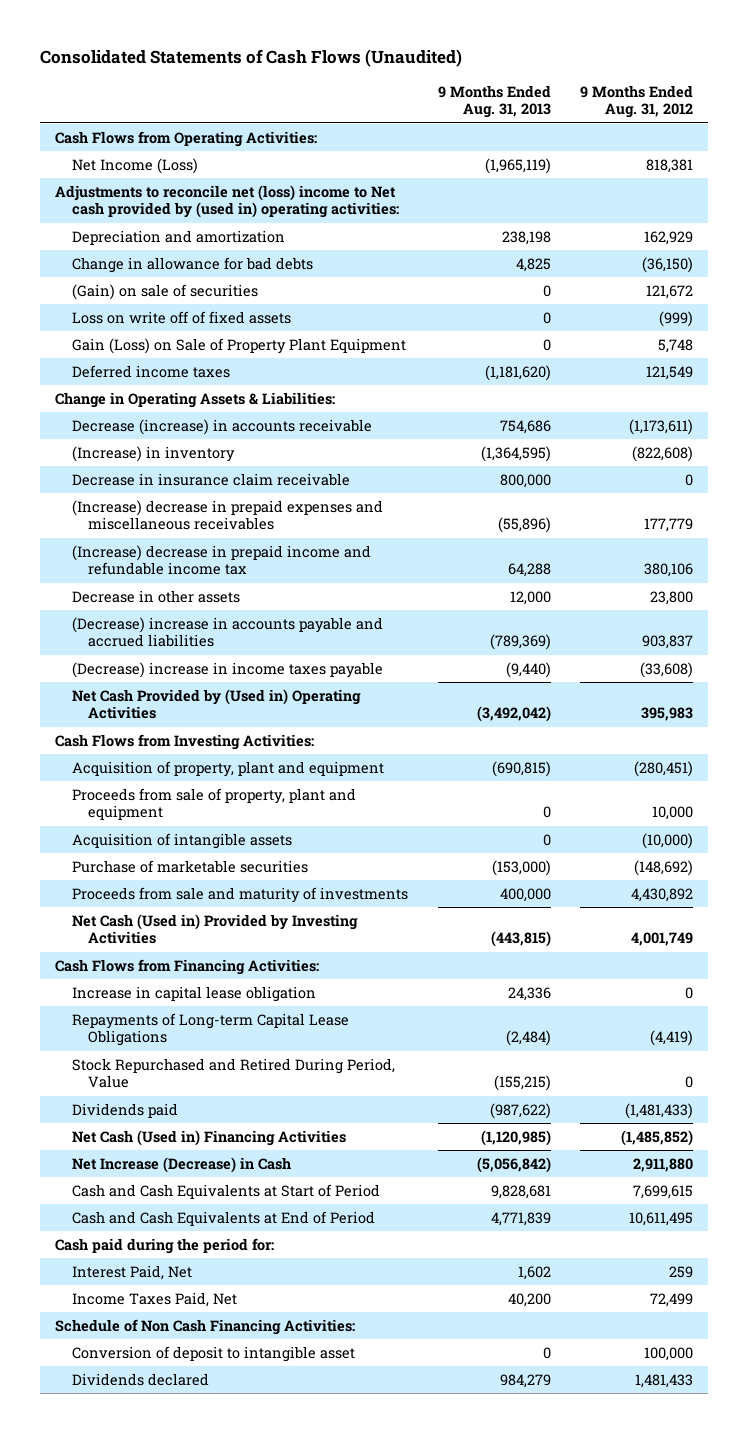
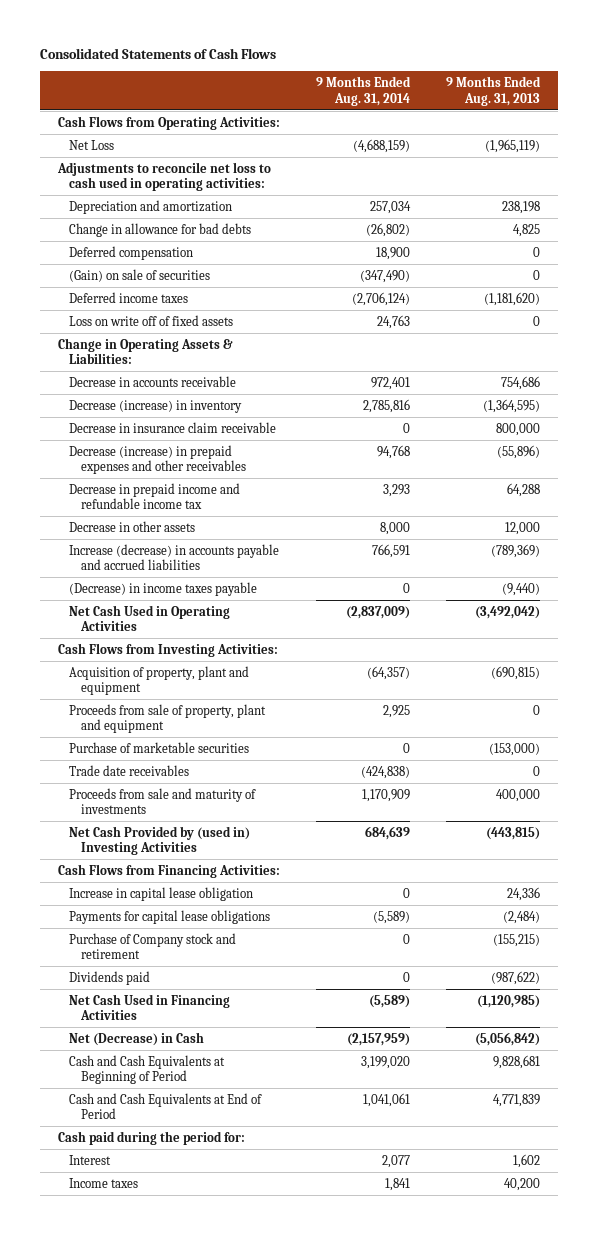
[40,49,463,68] Consolidated Statements of Cash Flows (Unaudited) -> [39,48,276,60] Consolidated Statements of Cash Flows
[580,84,694,119] 9 Months Ended Aug. 31, 2012 -> none
none -> [316,76,412,106] 9 Months Ended Aug. 31, 2014
[71,157,198,174] Net Income (Loss) -> [69,139,115,150] Net Loss
[55,184,399,219] Adjustments to reconcile net (loss) income to Net cash provided by (used in) operating activities: -> [56,161,271,192] Adjustments to reconcile net loss to cash used in operating activities:
none -> [69,245,194,260] Deferred compensation
[71,337,406,354] Gain (Loss) on Sale of Property Plant Equipment -> none
[71,310,291,324] Loss on write off of fixed assets -> [69,314,234,326] Loss on write off of fixed assets
[71,418,372,435] Decrease (increase) in accounts receivable -> [69,375,237,387] Decrease in accounts receivable
[71,445,235,462] (Increase) in inventory -> [69,399,243,413] Decrease (increase) in inventory
[71,499,383,531] (Increase) decrease in prepaid expenses and miscellaneous receivables -> [69,444,246,475] Decrease (increase) in prepaid expenses and other receivables
[71,544,371,576] (Increase) decrease in prepaid income and refundable income tax -> [69,482,241,510] Decrease in prepaid income and refundable income tax
[71,616,383,648] (Decrease) increase in accounts payable and accrued liabilities -> [69,543,280,571] Increase (decrease) in accounts payable and accrued liabilities
[71,661,383,678] (Decrease) increase in income taxes payable -> [69,581,258,596] (Decrease) in income taxes payable
[71,688,361,720] Net Cash Provided by (Used in) Operating Activities -> [69,604,231,632] Net Cash Used in Operating Activities
[71,832,292,849] Acquisition of intangible assets -> none
none -> [69,764,190,776] Trade date receivables
[71,913,358,945] Net Cash (Used in) Provided by Investing Activities -> [69,825,251,856] Net Cash Provided by (used in) Investing Activities
[71,1012,349,1047] Repayments of Long-term Capital Lease Obligations -> [69,909,271,924] Payments for capital lease obligations
[71,1057,395,1089] Stock Repurchased and Retired During Period, Value -> [69,932,237,960] Purchase of Company stock and retirement
[71,1129,346,1146] Net Cash (Used in) Financing Activities -> [69,993,231,1021] Net Cash Used in Financing Activities
[71,1156,291,1173] Net Increase (Decrease) in Cash -> [69,1031,205,1046] Net (Decrease) in Cash
[71,1183,380,1199] Cash and Cash Equivalents at Start of Period -> [69,1054,226,1085] Cash and Cash Equivalents at Beginning of Period
[55,1318,356,1335] Schedule of Non Cash Financing Activities: -> none
[71,1345,355,1362] Conversion of deposit to intangible asset -> none
[71,1372,209,1386] Dividends declared -> none
[71,1264,192,1280] Interest Paid, Net -> [69,1154,112,1165] Interest
[71,1291,237,1307] Income Taxes Paid, Net -> [69,1177,139,1188] Income taxes

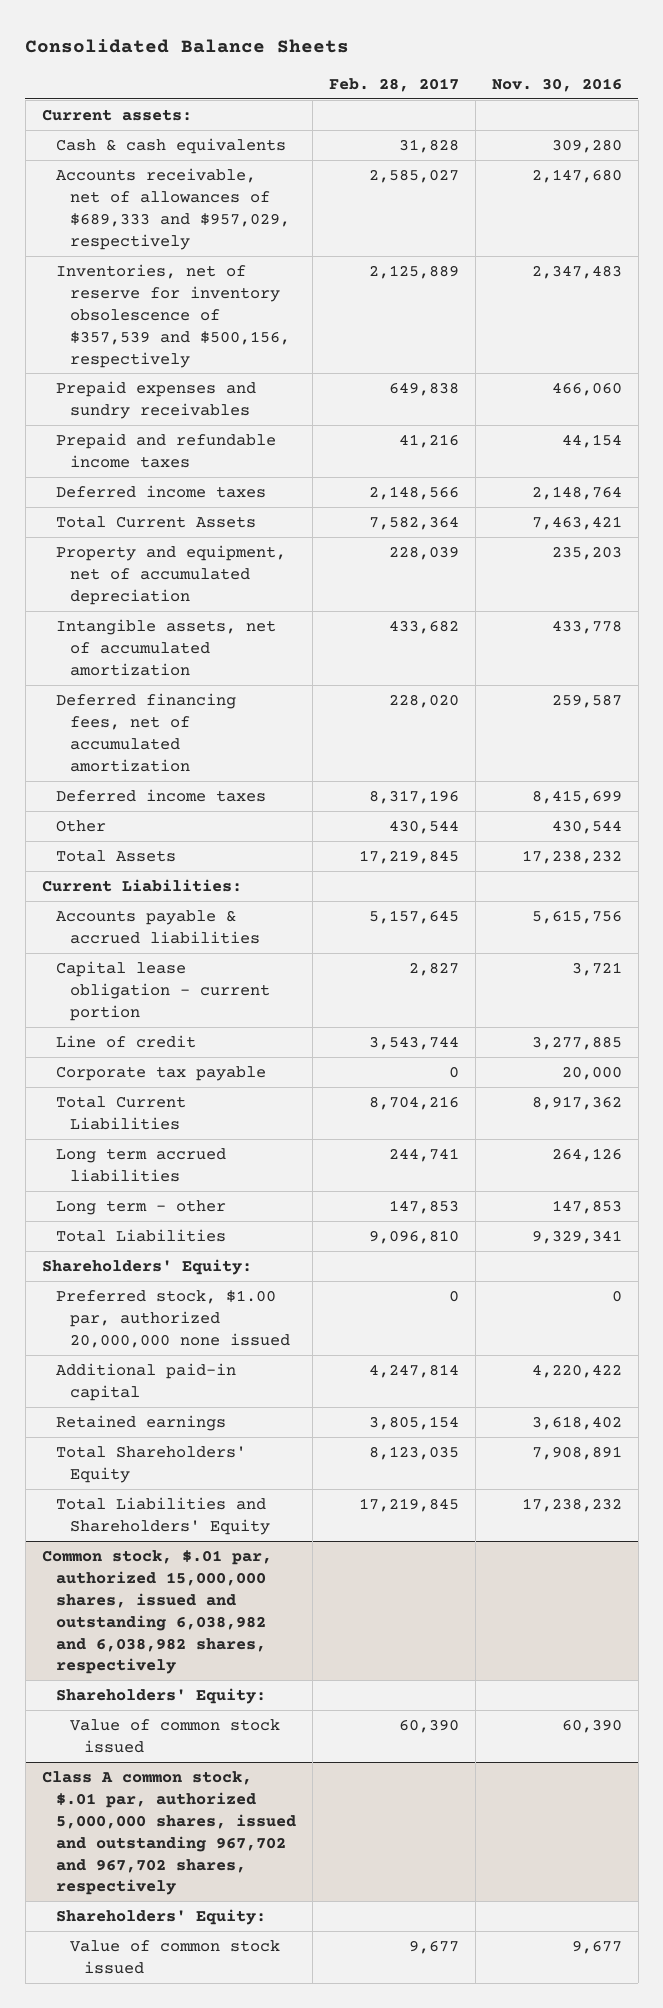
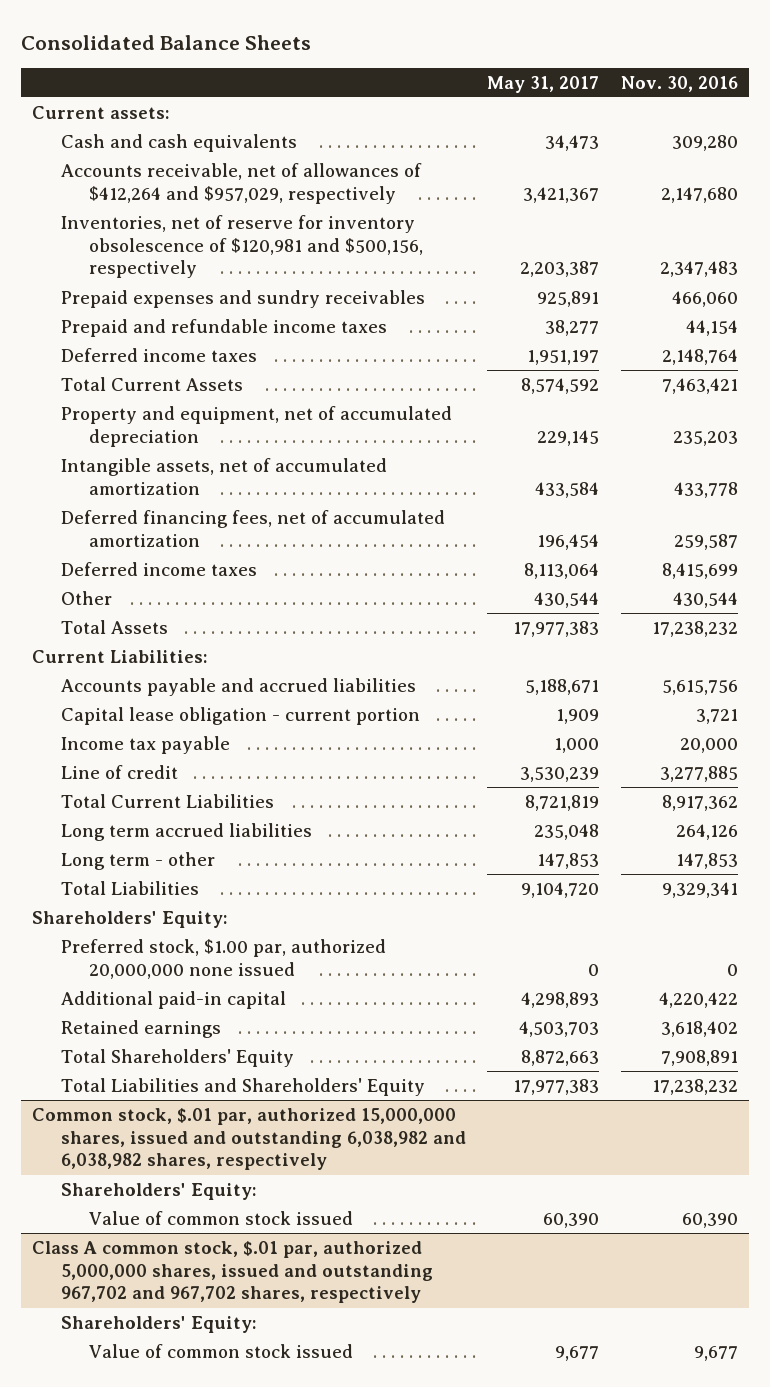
[328,77,459,92] Feb. 28, 2017 -> none
none -> [487,75,600,93] May 31, 2017
[55,137,286,154] Cash & cash equivalents -> [60,133,297,152] Cash and cash equivalents
[55,167,290,250] Accounts receivable, net of allowances of $689,333 and $957,029, respectively -> [60,162,422,204] Accounts receivable, net of allowances of $412,264 and $957,029, respectively
[55,263,290,368] Inventories, net of reserve for inventory obsolescence of $357,539 and $500,156, respectively -> [60,214,424,279] Inventories, net of reserve for inventory obsolescence of $120,981 and $500,156, respectively
[55,909,260,944] Accounts payable & accrued liabilities -> [60,677,416,696] Accounts payable and accrued liabilities
none -> [60,735,230,754] Income tax payable
[55,1065,266,1081] Corporate tax payable -> none

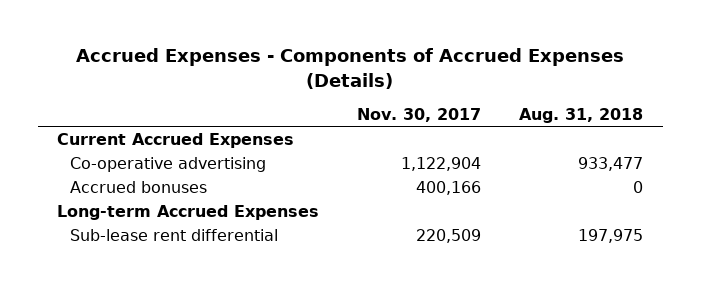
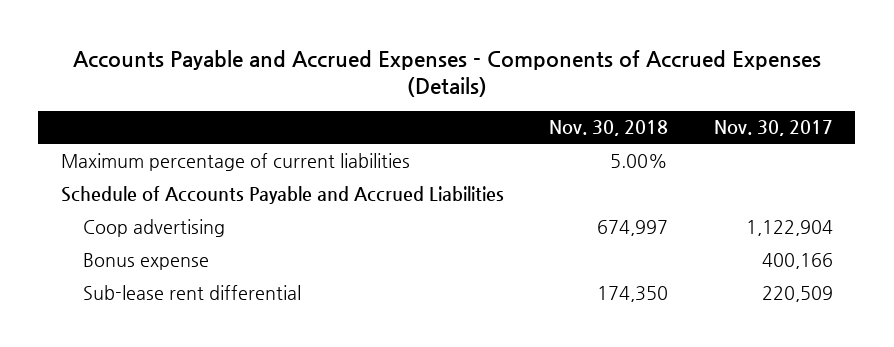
[76,48,625,89] Accrued Expenses - Components of Accrued Expenses (Details) -> [72,49,821,98] Accounts Payable and Accrued Expenses - Components of Accrued Expenses (Details)
[519,108,644,124] Aug. 31, 2018 -> none
none -> [549,120,669,137] Nov. 30, 2018
[57,204,320,220] Long-term Accrued Expenses -> none
none -> [60,152,410,171] Maximum percentage of current liabilities
[57,132,295,148] Current Accrued Expenses -> [60,185,504,204] Schedule of Accounts Payable and Accrued Liabilities
[70,156,267,172] Co-operative advertising -> [83,218,226,237] Coop advertising
[70,180,208,193] Accrued bonuses -> [83,252,210,270] Bonus expense

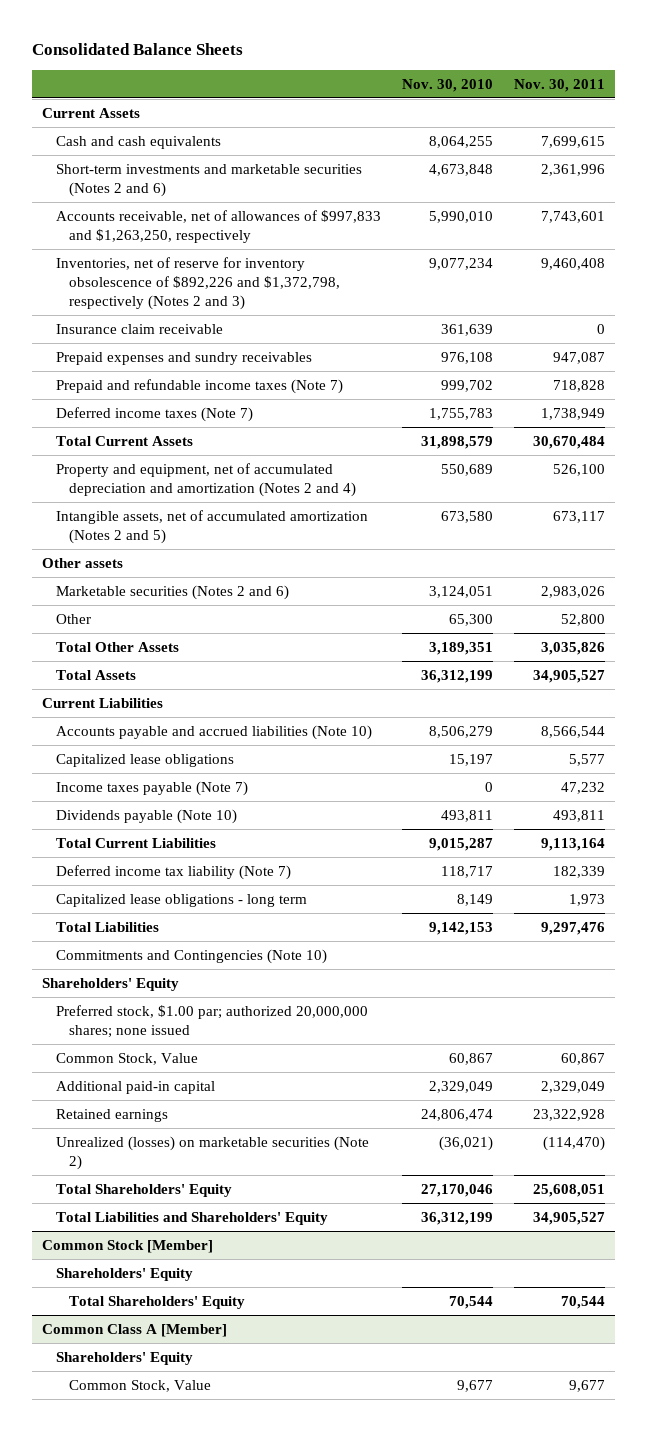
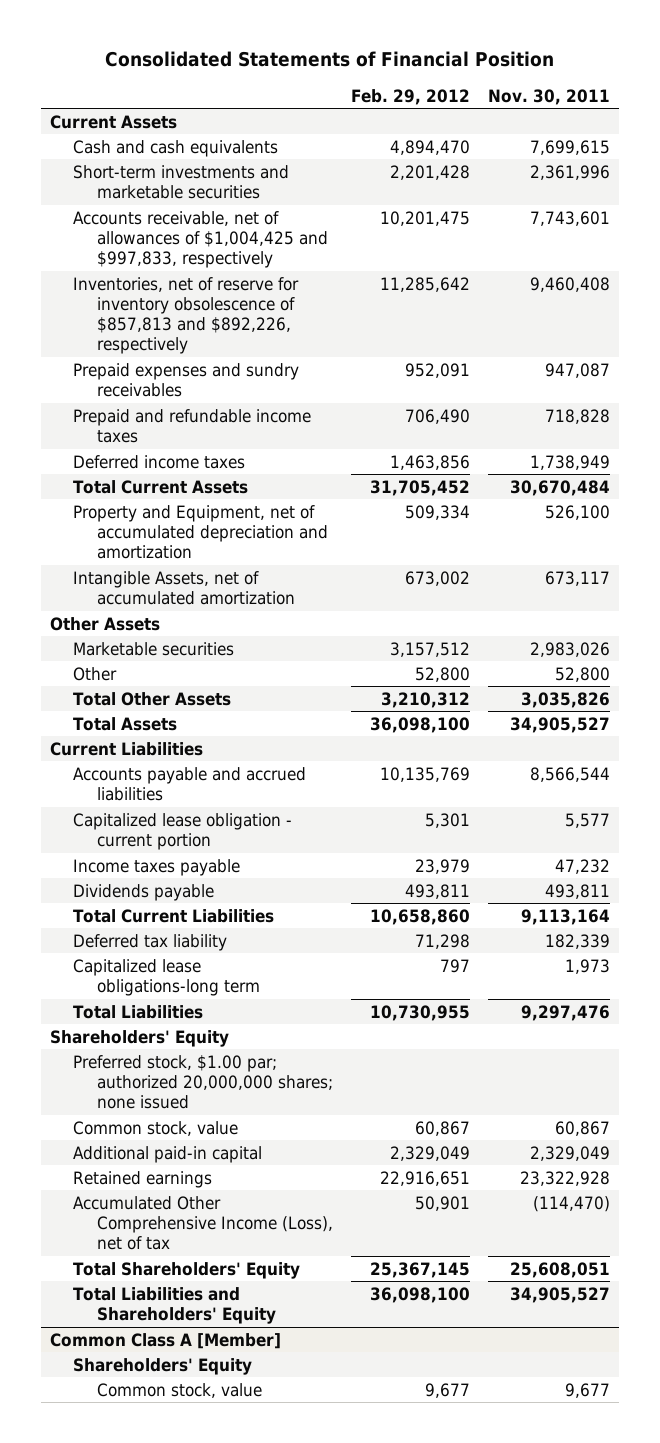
[31,43,243,56] Consolidated Balance Sheets -> [104,51,554,68] Consolidated Statements of Financial Position
[401,78,493,92] Nov. 30, 2010 -> none
none -> [351,88,471,105] Feb. 29, 2012
[55,323,223,334] Insurance claim receivable -> none
[55,163,362,197] Short-term investments and marketable securities (Notes 2 and 6) -> [73,164,290,199] Short-term investments and marketable securities
[55,209,381,243] Accounts receivable, net of allowances of $997,833 and $1,263,250, respectively -> [73,210,329,269] Accounts receivable, net of allowances of $1,004,425 and $997,833, respectively
[55,256,341,310] Inventories, net of reserve for inventory obsolescence of $892,226 and $1,372,798, respectively (Notes 2 and 3) -> [73,276,300,355] Inventories, net of reserve for inventory obsolescence of $857,813 and $892,226, respectively
[55,378,343,394] Prepaid and refundable income taxes (Note 7) -> [73,408,312,443] Prepaid and refundable income taxes
[55,406,253,422] Deferred income taxes (Note 7) -> [73,454,246,469] Deferred income taxes
[55,462,357,497] Property and equipment, net of accumulated depreciation and amortization (Notes 2 and 4) -> [73,504,329,560] Property and Equipment, net of accumulated depreciation and amortization
[55,509,368,544] Intangible assets, net of accumulated amortization (Notes 2 and 5) -> [73,570,296,605] Intangible Assets, net of accumulated amortization
[42,557,124,568] Other assets -> [49,616,160,631] Other Assets
[55,584,289,600] Marketable securities (Notes 2 and 6) -> [73,641,235,656] Marketable securities
[55,724,372,740] Accounts payable and accrued liabilities (Note 10) -> [73,766,307,801] Accounts payable and accrued liabilities
[55,753,234,767] Capitalized lease obligations -> [73,812,293,850] Capitalized lease obligation - current portion
[55,780,248,796] Income taxes payable (Note 7) -> [73,858,241,876] Income taxes payable
[55,808,237,824] Dividends payable (Note 10) -> [73,883,215,901] Dividends payable
[55,864,291,880] Deferred income tax liability (Note 7) -> [73,933,228,951] Deferred tax liability
[55,893,307,907] Capitalized lease obligations - long term -> [73,958,261,996] Capitalized lease obligations-long term
[55,948,327,964] Commitments and Contingencies (Note 10) -> none
[55,1052,198,1065] Common Stock, Value -> [73,1120,239,1136] Common stock, value
[55,1135,369,1170] Unrealized (losses) on marketable securities (Note 2) -> [73,1195,334,1251] Accumulated Other Comprehensive Income (Loss), net of tax
[42,1239,214,1253] Common Stock [Member] -> none
[55,1267,193,1281] Shareholders' Equity -> none
[69,1295,246,1309] Total Shareholders' Equity -> none
[69,1379,212,1392] Common Stock, Value -> [97,1382,263,1398] Common stock, value

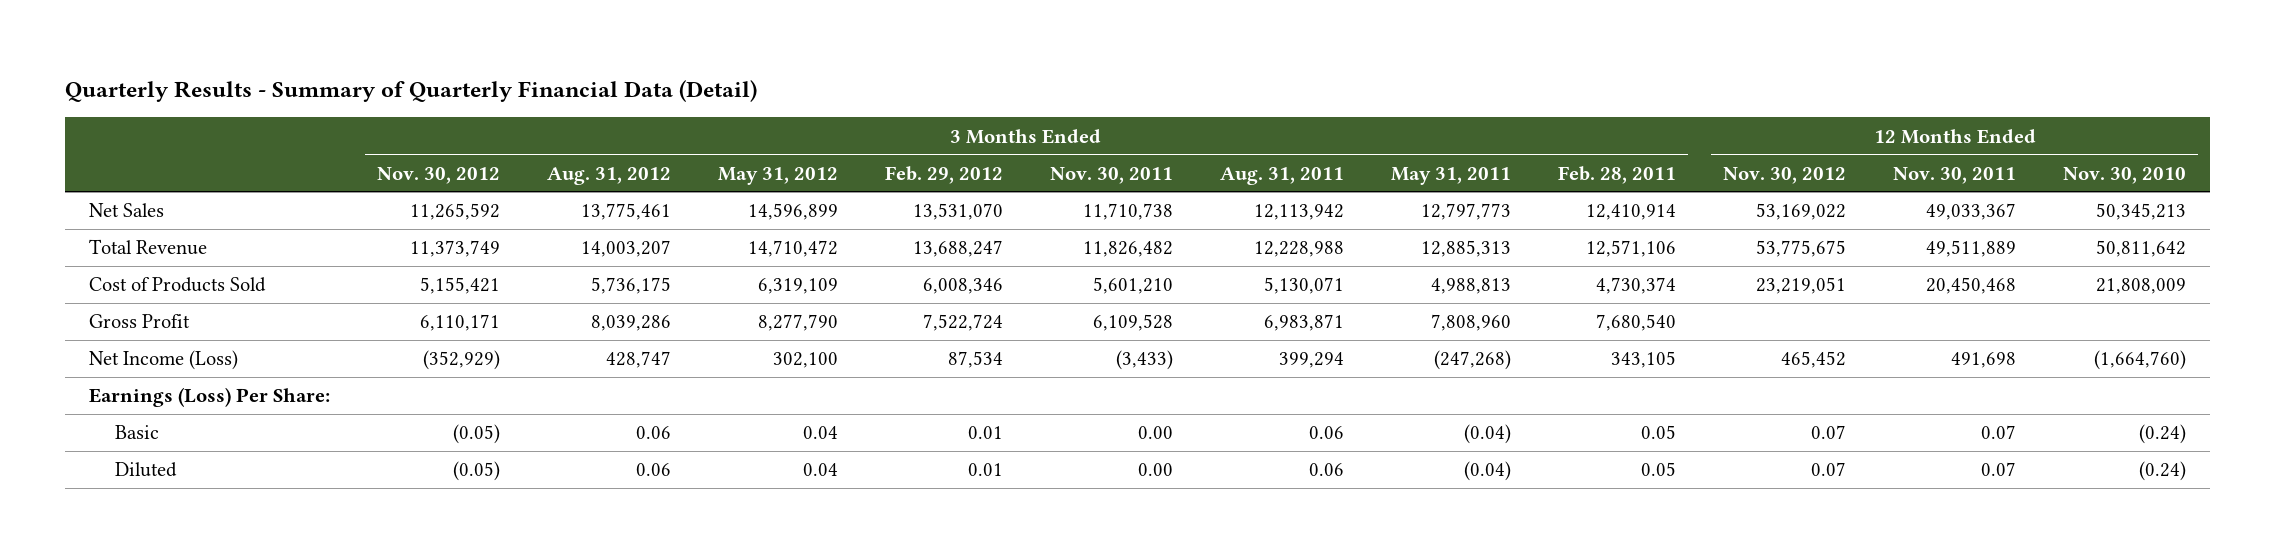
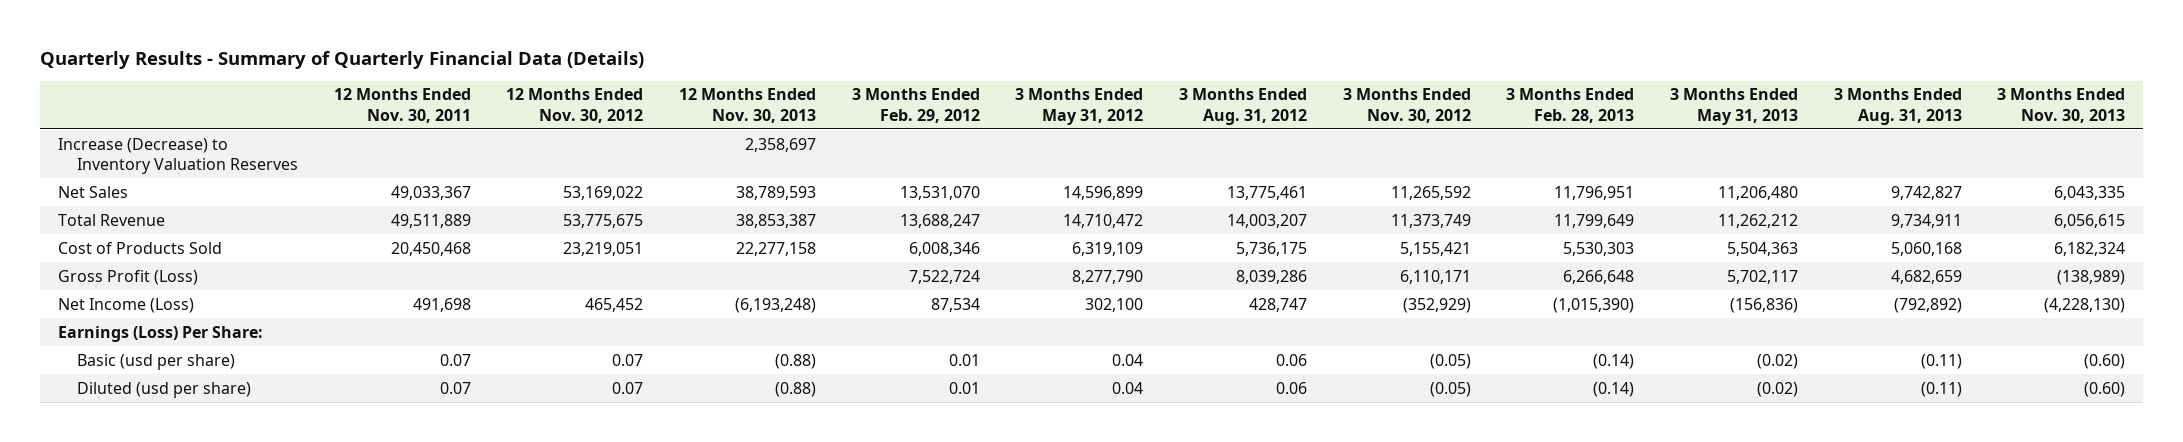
[65,79,758,102] Quarterly Results - Summary of Quarterly Financial Data (Detail) -> [40,50,645,69] Quarterly Results - Summary of Quarterly Financial Data (Details)
[1049,166,1173,184] Nov. 30, 2011 -> none
[1219,166,1344,185] Aug. 31, 2011 -> none
[1390,166,1511,185] May 31, 2011 -> none
[1558,165,1677,184] Feb. 28, 2011 -> none
[2063,166,2187,184] Nov. 30, 2010 -> none
none -> [679,88,817,123] 12 Months Ended Nov. 30, 2013
none -> [1506,88,1635,123] 3 Months Ended Feb. 28, 2013
none -> [1670,88,1799,125] 3 Months Ended May 31, 2013
none -> [1833,88,1962,125] 3 Months Ended Aug. 31, 2013
none -> [1997,88,2126,123] 3 Months Ended Nov. 30, 2013
none -> [57,137,298,175] Increase (Decrease) to Inventory Valuation Reserves
[88,314,190,329] Gross Profit -> [57,269,198,285] Gross Profit (Loss)
[115,425,160,440] Basic -> [76,353,235,370] Basic (usd per share)
[115,462,178,478] Diluted -> [76,381,251,398] Diluted (usd per share)

